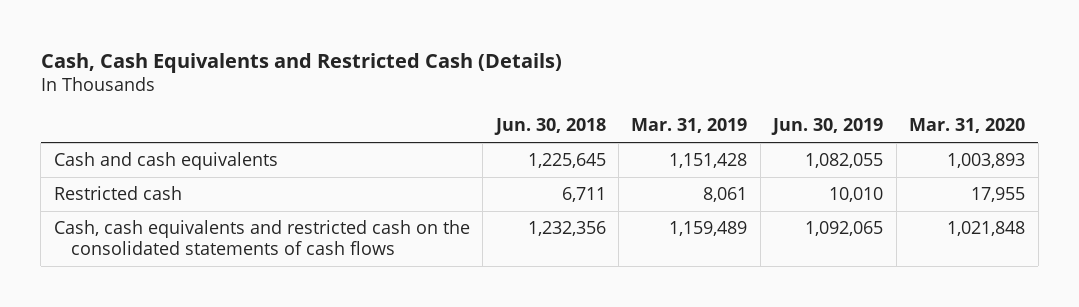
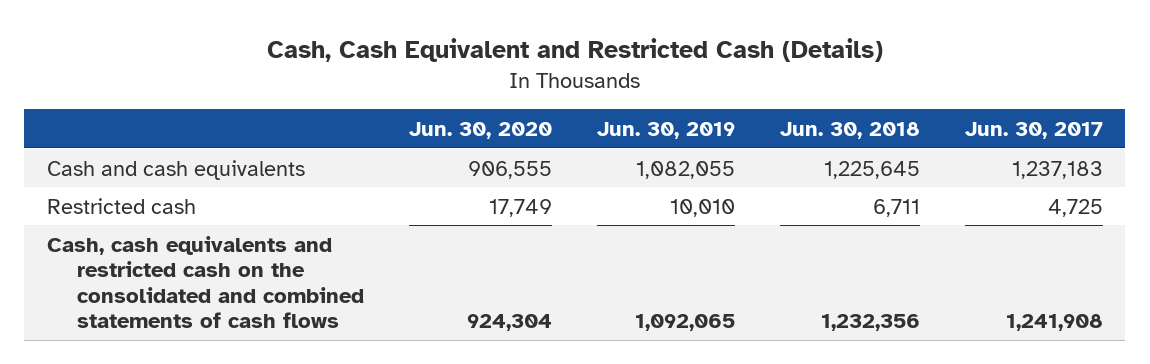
[40,52,562,73] Cash, Cash Equivalents and Restricted Cash (Details) -> [266,38,883,63] Cash, Cash Equivalent and Restricted Cash (Details)
[631,118,748,134] Mar. 31, 2019 -> none
[909,118,1026,134] Mar. 31, 2020 -> none
none -> [408,121,552,139] Jun. 30, 2020
none -> [964,121,1103,139] Jun. 30, 2017
[53,219,470,256] Cash, cash equivalents and restricted cash on the consolidated statements of cash flows -> [46,235,364,329] Cash, cash equivalents and restricted cash on the consolidated and combined statements of cash flows

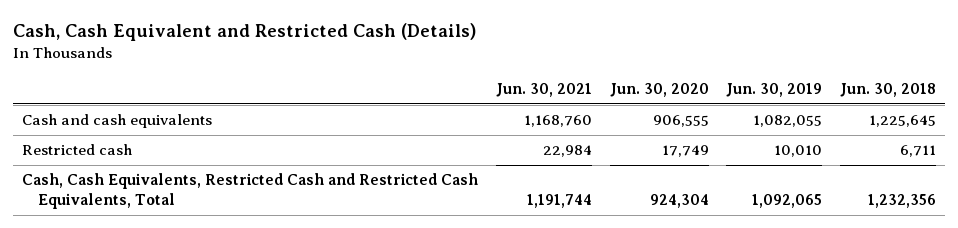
[964,121,1103,139] Jun. 30, 2017 -> none
none -> [495,83,592,98] Jun. 30, 2021
[46,235,364,329] Cash, cash equivalents and restricted cash on the consolidated and combined statements of cash flows -> [22,173,479,210] Cash, Cash Equivalents, Restricted Cash and Restricted Cash Equivalents, Total

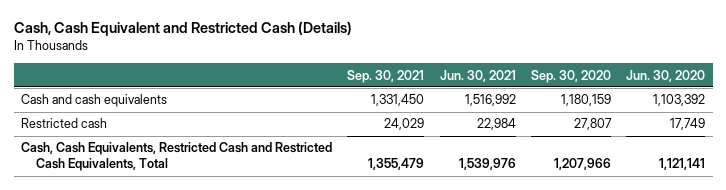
[726,83,823,98] Jun. 30, 2019 -> none
[839,83,936,98] Jun. 30, 2018 -> none
none -> [347,69,425,83] Sep. 30, 2021
none -> [530,69,611,83] Sep. 30, 2020
[523,115,592,128] 1,168,760 -> [464,94,516,107] 1,516,992
[652,115,709,128] 906,555 -> [652,94,705,107] 1,103,392
[526,194,592,209] 1,191,744 -> [458,158,516,171] 1,539,976
[649,194,709,209] 924,304 -> [658,158,705,171] 1,121,141

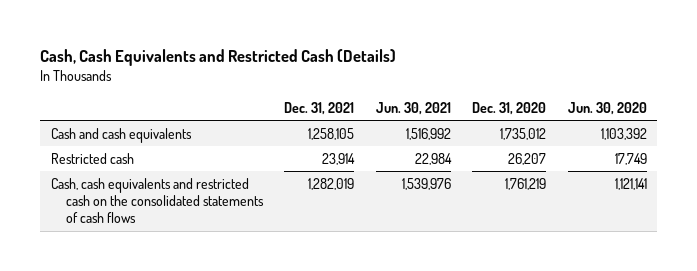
[13,21,352,37] Cash, Cash Equivalent and Restricted Cash (Details) -> [39,48,396,66] Cash, Cash Equivalents and Restricted Cash (Details)
[347,69,425,83] Sep. 30, 2021 -> none
[530,69,611,83] Sep. 30, 2020 -> none
none -> [284,101,355,115] Dec. 31, 2021
none -> [472,101,547,115] Dec. 31, 2020
[21,142,333,172] Cash, Cash Equivalents, Restricted Cash and Restricted Cash Equivalents, Total -> [50,177,265,224] Cash, cash equivalents and restricted cash on the consolidated statements of cash flows

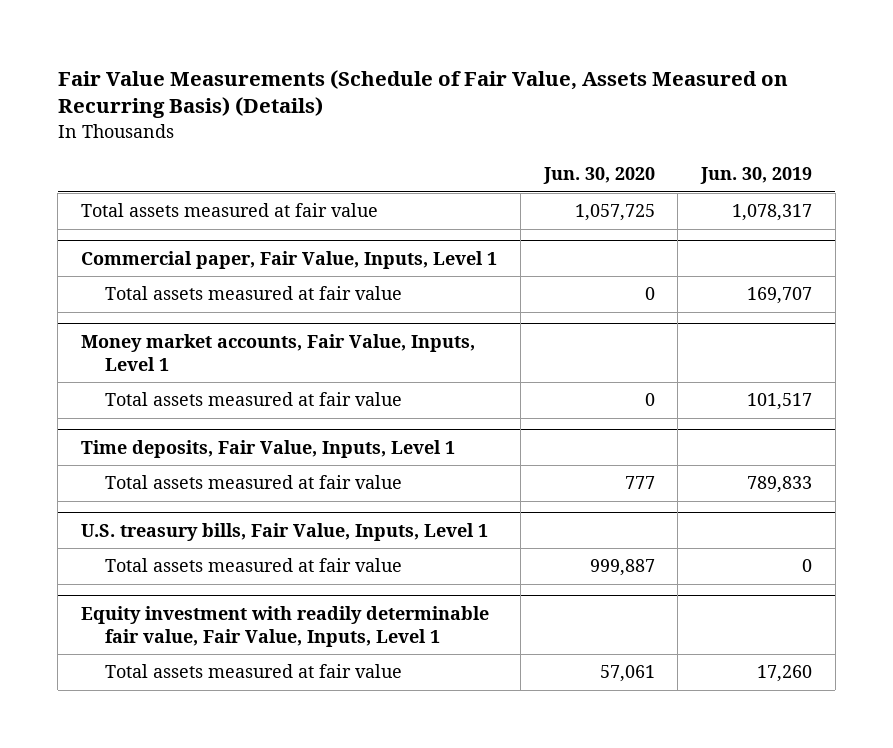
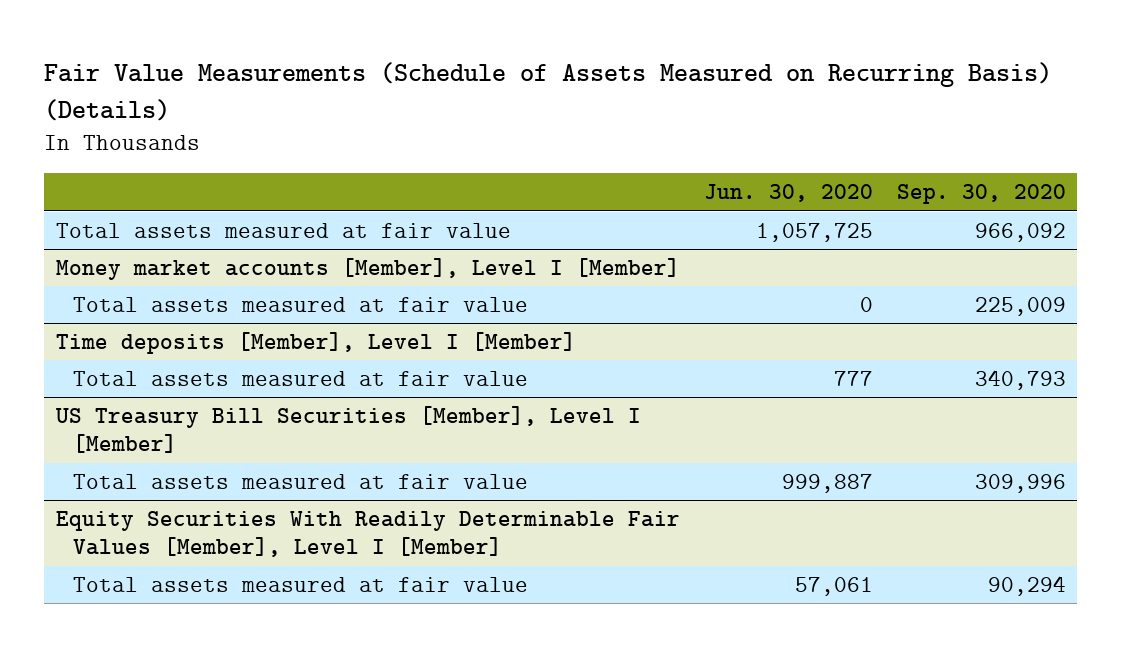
[57,69,788,119] Fair Value Measurements (Schedule of Fair Value, Assets Measured on Recurring Basis) (Details) -> [44,61,1053,121] Fair Value Measurements (Schedule of Assets Measured on Recurring Basis) (Details)
[700,167,813,185] Jun. 30, 2019 -> none
none -> [896,184,1066,205] Sep. 30, 2020
[81,250,498,269] Commercial paper, Fair Value, Inputs, Level 1 -> none
[104,286,402,301] Total assets measured at fair value -> none
[81,333,476,371] Money market accounts, Fair Value, Inputs, Level 1 -> none
none -> [56,257,681,280] Money market accounts [Member], Level I [Member]
[81,439,456,458] Time deposits, Fair Value, Inputs, Level 1 -> none
none -> [56,331,577,354] Time deposits [Member], Level I [Member]
[81,522,489,541] U.S. treasury bills, Fair Value, Inputs, Level 1 -> none
none -> [55,405,642,454] US Treasury Bill Securities [Member], Level I [Member]
[81,605,490,647] Equity investment with readily determinable fair value, Fair Value, Inputs, Level 1 -> none
none -> [56,510,681,558] Equity Securities With Readily Determinable Fair Values [Member], Level I [Member]

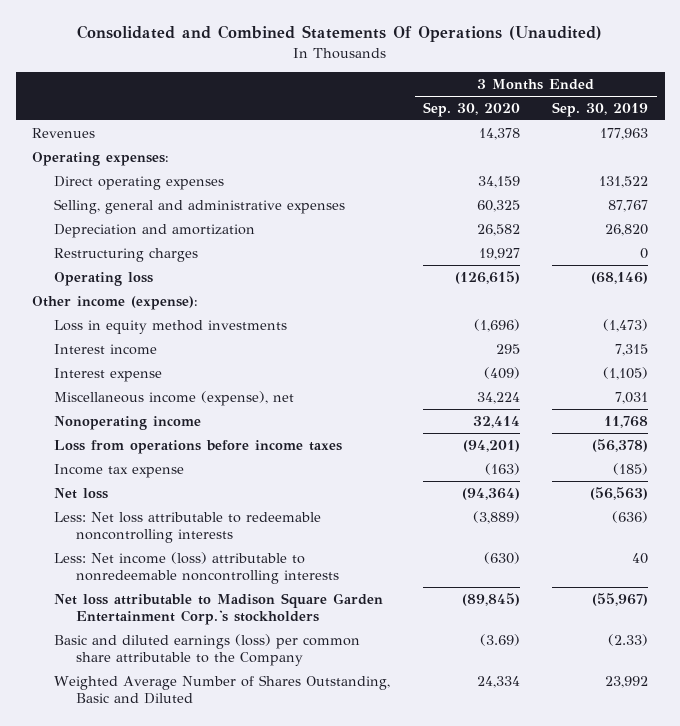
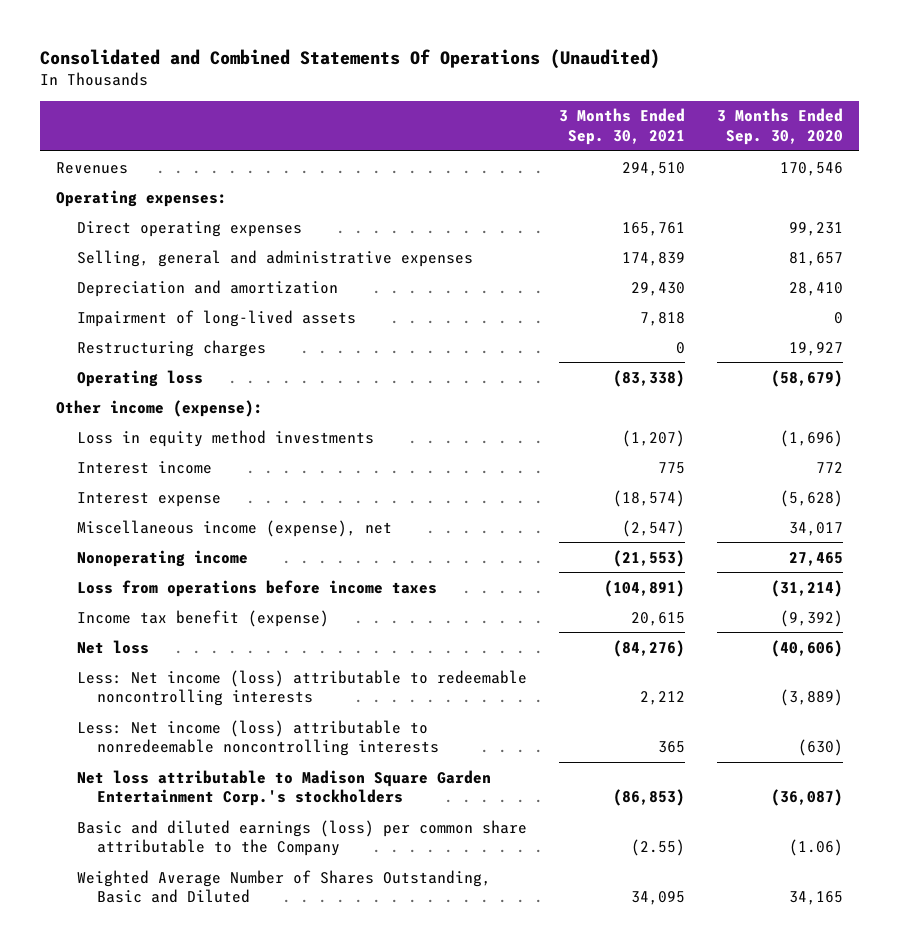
[552,102,649,118] Sep. 30, 2019 -> none
none -> [558,108,685,145] 3 Months Ended Sep. 30, 2021
[478,127,520,140] 14,378 -> [780,161,844,176] 170,546
[477,175,520,188] 34,159 -> [789,221,844,236] 99,231
[476,199,520,212] 60,325 -> [789,251,844,266] 81,657
[476,223,520,236] 26,582 -> [789,281,844,296] 28,410
none -> [76,309,356,327] Impairment of long-lived assets
[454,270,520,284] (126,615) -> [771,369,844,387] (58,679)
[495,343,520,354] 295 -> [816,461,844,473] 772
[483,366,520,379] (409) -> [780,489,844,507] (5,628)
[476,391,520,404] 34,224 -> [789,521,844,536] 34,017
[472,415,520,428] 32,414 -> [789,551,844,566] 27,465
[462,439,520,452] (94,201) -> [771,579,844,597] (31,214)
[54,463,185,478] Income tax expense -> [76,609,329,627] Income tax benefit (expense)
[484,462,520,475] (163) -> [780,609,844,627] (9,392)
[461,487,520,500] (94,364) -> [771,639,844,657] (40,606)
[54,511,322,544] Less: Net loss attributable to redeemable noncontrolling interests -> [76,669,527,707] Less: Net income (loss) attributable to redeemable noncontrolling interests
[461,592,520,606] (89,845) -> [771,789,844,807] (36,087)
[479,633,520,646] (3.69) -> [789,839,844,857] (1.06)
[476,675,520,688] 24,334 -> [789,891,844,906] 34,165

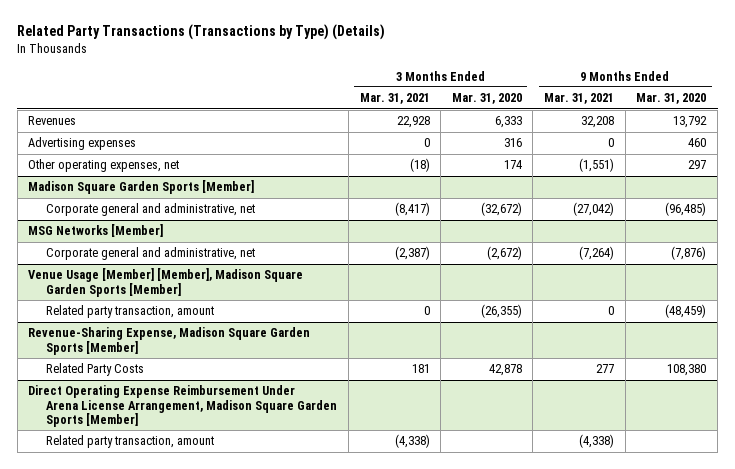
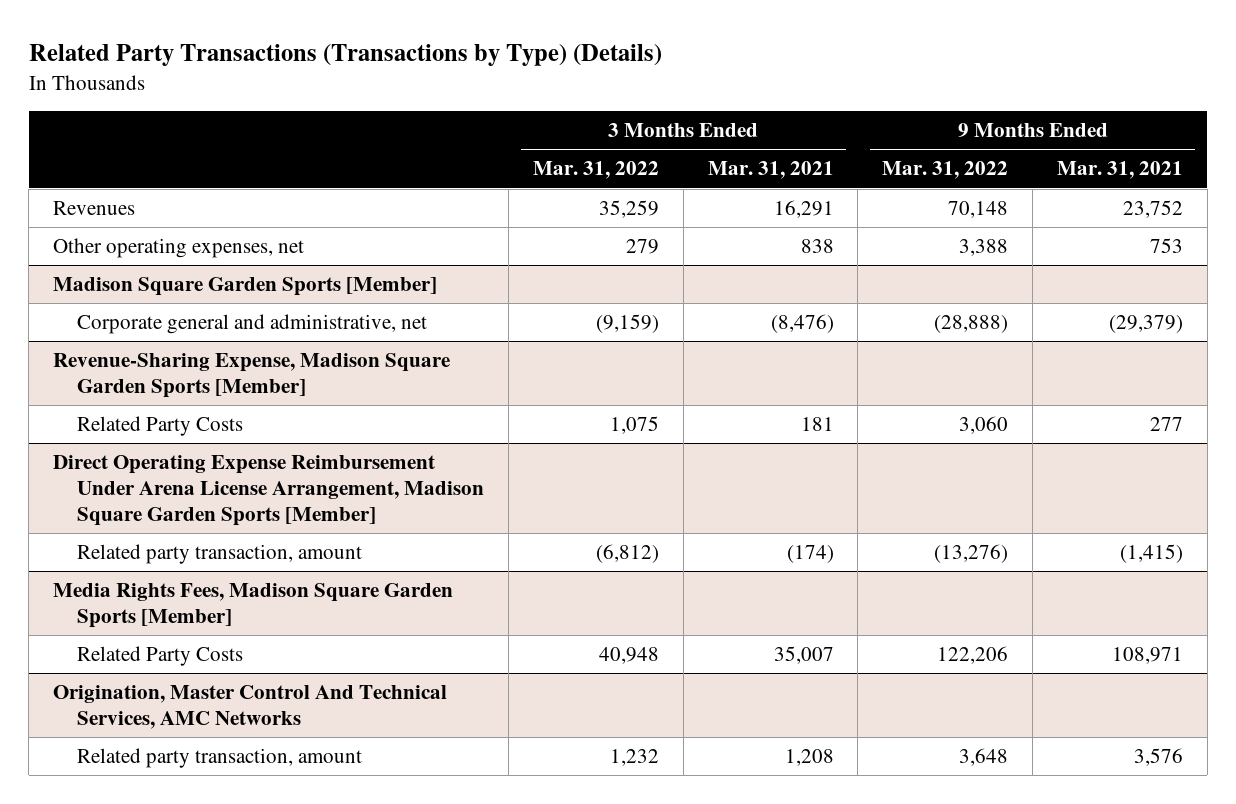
[451,93,522,105] Mar. 31, 2020 -> none
[636,93,707,105] Mar. 31, 2020 -> none
none -> [532,161,659,180] Mar. 31, 2022
none -> [882,161,1009,180] Mar. 31, 2022
[28,137,137,151] Advertising expenses -> none
[396,116,430,129] 22,928 -> [773,200,834,219] 16,291
[581,116,615,129] 32,208 -> [1122,200,1183,219] 23,752
[409,158,430,173] (18) -> [800,239,834,254] 838
[579,158,615,173] (1,551) -> [1149,238,1183,254] 753
[28,224,164,238] MSG Networks [Member] -> none
[46,247,256,261] Corporate general and administrative, net -> none
[28,268,304,297] Venue Usage [Member] [Member], Madison Square Garden Sports [Member] -> none
[46,305,215,319] Related party transaction, amount -> none
[394,202,430,217] (8,417) -> [770,314,834,334] (8,476)
[573,202,615,217] (27,042) -> [1108,315,1183,334] (29,379)
[394,434,430,449] (4,338) -> [786,545,834,564] (174)
[579,434,615,449] (4,338) -> [1119,544,1183,564] (1,415)
none -> [52,583,453,628] Media Rights Fees, Madison Square Garden Sports [Member]
none -> [77,646,244,667] Related Party Costs
none -> [52,685,447,729] Origination, Master Control And Technical Services, AMC Networks
none -> [77,748,363,769] Related party transaction, amount

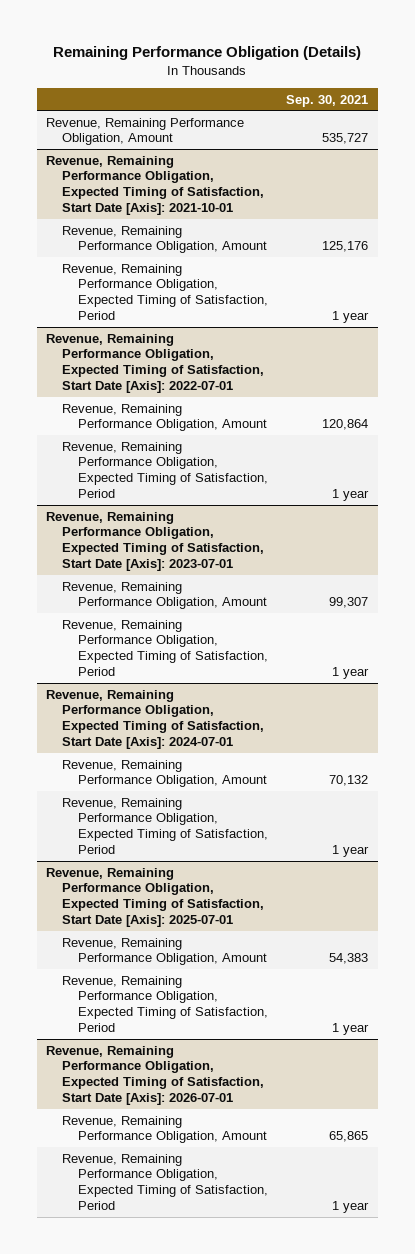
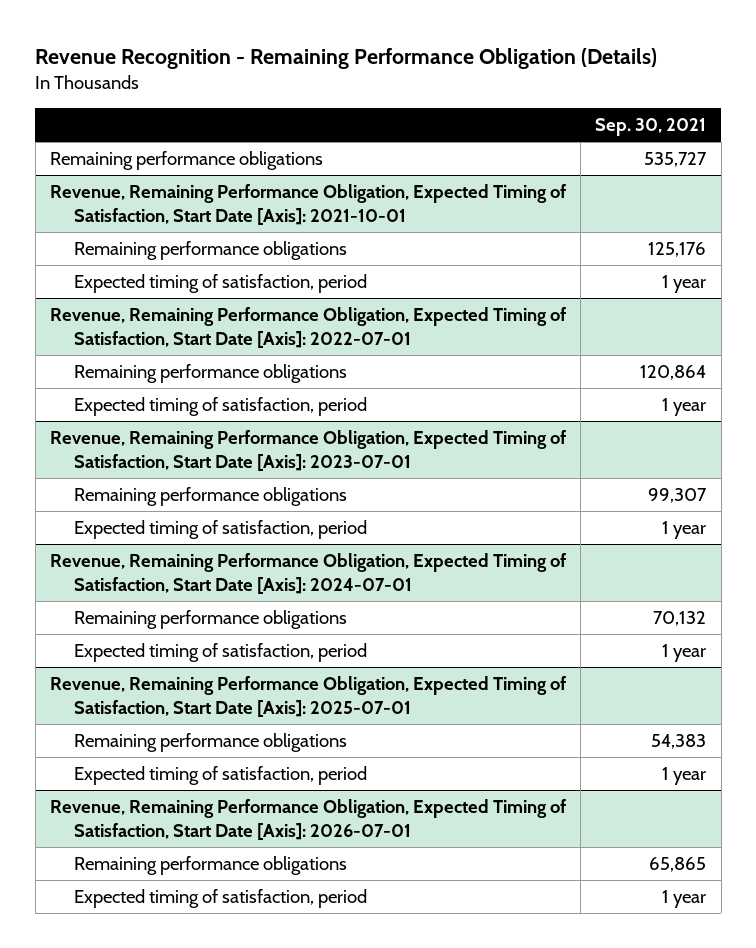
[53,46,362,61] Remaining Performance Obligation (Details) -> [35,48,658,70] Revenue Recognition - Remaining Performance Obligation (Details)
[46,117,245,146] Revenue, Remaining Performance Obligation, Amount -> [49,151,323,171] Remaining performance obligations
[62,225,267,254] Revenue, Remaining Performance Obligation, Amount -> [73,241,347,261] Remaining performance obligations
[62,263,268,321] Revenue, Remaining Performance Obligation, Expected Timing of Satisfaction, Period -> [73,274,367,294] Expected timing of satisfaction, period
[62,403,267,432] Revenue, Remaining Performance Obligation, Amount -> [73,364,347,384] Remaining performance obligations
[62,441,268,499] Revenue, Remaining Performance Obligation, Expected Timing of Satisfaction, Period -> [73,397,367,417] Expected timing of satisfaction, period
[62,581,267,610] Revenue, Remaining Performance Obligation, Amount -> [73,487,347,507] Remaining performance obligations
[62,619,268,677] Revenue, Remaining Performance Obligation, Expected Timing of Satisfaction, Period -> [73,520,367,540] Expected timing of satisfaction, period
[62,759,267,788] Revenue, Remaining Performance Obligation, Amount -> [73,610,347,630] Remaining performance obligations
[62,797,268,855] Revenue, Remaining Performance Obligation, Expected Timing of Satisfaction, Period -> [73,643,367,663] Expected timing of satisfaction, period
[62,937,267,966] Revenue, Remaining Performance Obligation, Amount -> [73,733,347,753] Remaining performance obligations
[62,975,268,1033] Revenue, Remaining Performance Obligation, Expected Timing of Satisfaction, Period -> [73,766,367,786] Expected timing of satisfaction, period
[62,1115,267,1144] Revenue, Remaining Performance Obligation, Amount -> [73,856,347,876] Remaining performance obligations
[62,1153,268,1211] Revenue, Remaining Performance Obligation, Expected Timing of Satisfaction, Period -> [73,889,367,909] Expected timing of satisfaction, period

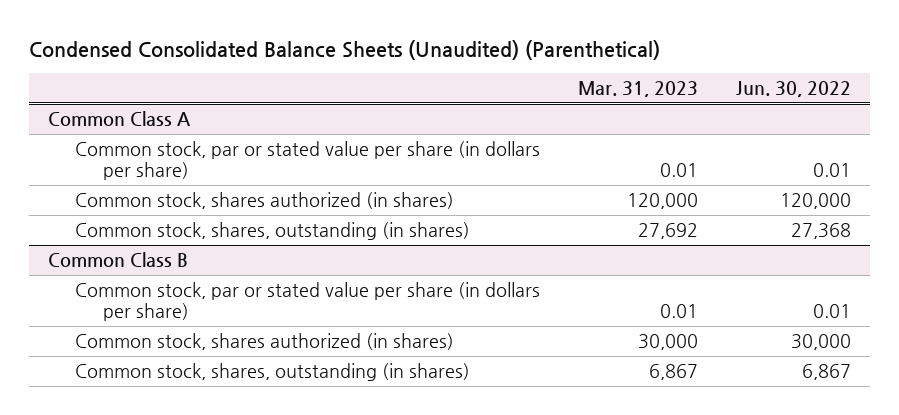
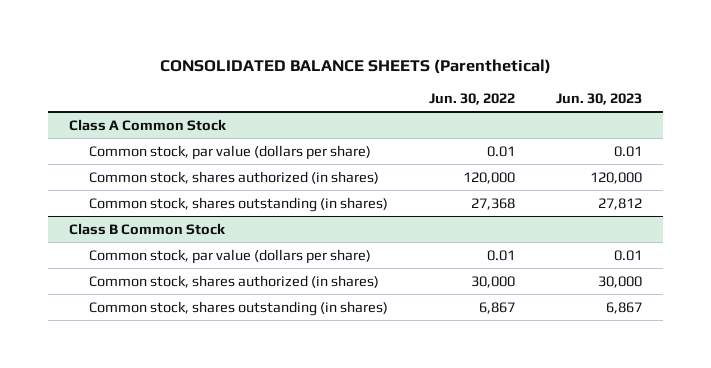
[28,39,660,60] Condensed Consolidated Balance Sheets (Unaudited) (Parenthetical) -> [159,58,551,74] CONSOLIDATED BALANCE SHEETS (Parenthetical)
[578,80,699,97] Mar. 31, 2023 -> none
none -> [556,92,643,105] Jun. 30, 2023
[47,110,191,126] Common Class A -> [68,118,227,131] Class A Common Stock
[75,140,541,181] Common stock, par or stated value per share (in dollars per share) -> [89,144,372,160] Common stock, par value (dollars per share)
[75,221,471,240] Common stock, shares, outstanding (in shares) -> [89,196,389,212] Common stock, shares outstanding (in shares)
[47,251,188,267] Common Class B -> [68,222,226,235] Class B Common Stock
[75,281,541,322] Common stock, par or stated value per share (in dollars per share) -> [89,248,372,264] Common stock, par value (dollars per share)
[75,362,471,381] Common stock, shares, outstanding (in shares) -> [89,300,389,316] Common stock, shares outstanding (in shares)

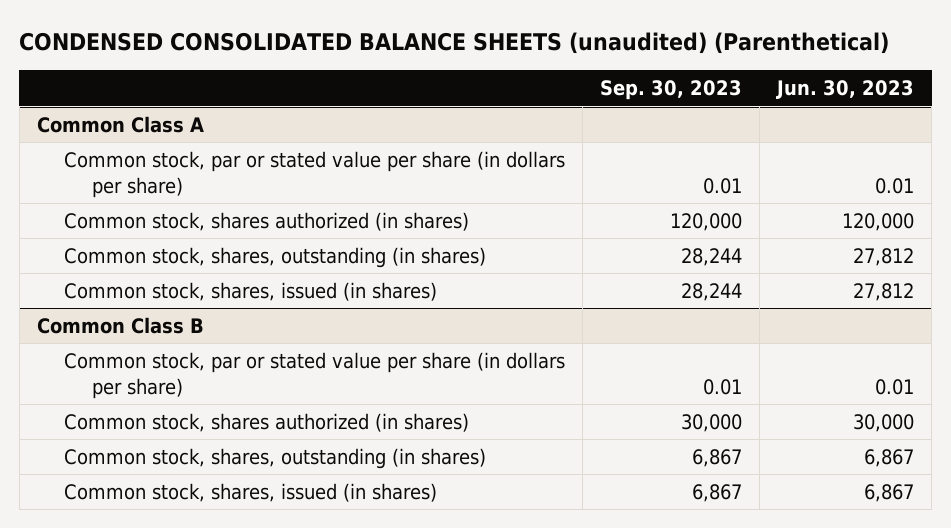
[159,58,551,74] CONSOLIDATED BALANCE SHEETS (Parenthetical) -> [19,32,890,55] CONDENSED CONSOLIDATED BALANCE SHEETS (unaudited) (Parenthetical)
[429,92,516,105] Jun. 30, 2022 -> none
none -> [600,80,743,101] Sep. 30, 2023
[68,118,227,131] Class A Common Stock -> [36,115,204,133] Common Class A
[89,144,372,160] Common stock, par value (dollars per share) -> [64,150,566,198] Common stock, par or stated value per share (in dollars per share)
[89,196,389,212] Common stock, shares outstanding (in shares) -> [64,246,487,268] Common stock, shares, outstanding (in shares)
none -> [64,281,438,301] Common stock, shares, issued (in shares)
[68,222,226,235] Class B Common Stock -> [36,316,204,334] Common Class B
[89,248,372,264] Common stock, par value (dollars per share) -> [64,351,566,399] Common stock, par or stated value per share (in dollars per share)
[89,300,389,316] Common stock, shares outstanding (in shares) -> [64,447,487,469] Common stock, shares, outstanding (in shares)
none -> [64,482,438,502] Common stock, shares, issued (in shares)

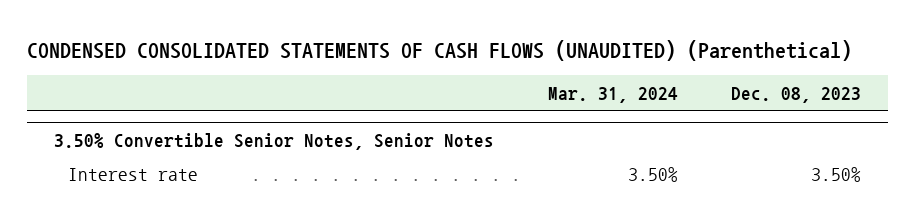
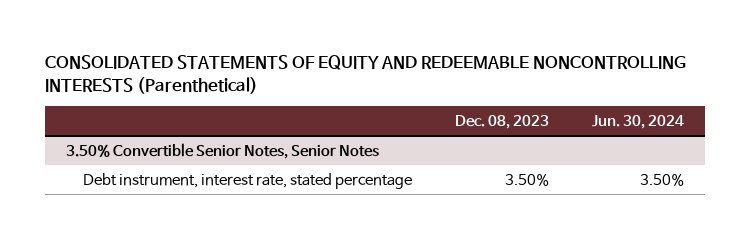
[27,39,853,61] CONDENSED CONSOLIDATED STATEMENTS OF CASH FLOWS (UNAUDITED) (Parenthetical) -> [44,54,686,95] CONSOLIDATED STATEMENTS OF EQUITY AND REDEEMABLE NONCONTROLLING INTERESTS (Parenthetical)
[547,86,678,103] Mar. 31, 2024 -> none
none -> [591,114,684,129] Jun. 30, 2024
[67,168,198,182] Interest rate -> [83,172,413,189] Debt instrument, interest rate, stated percentage

